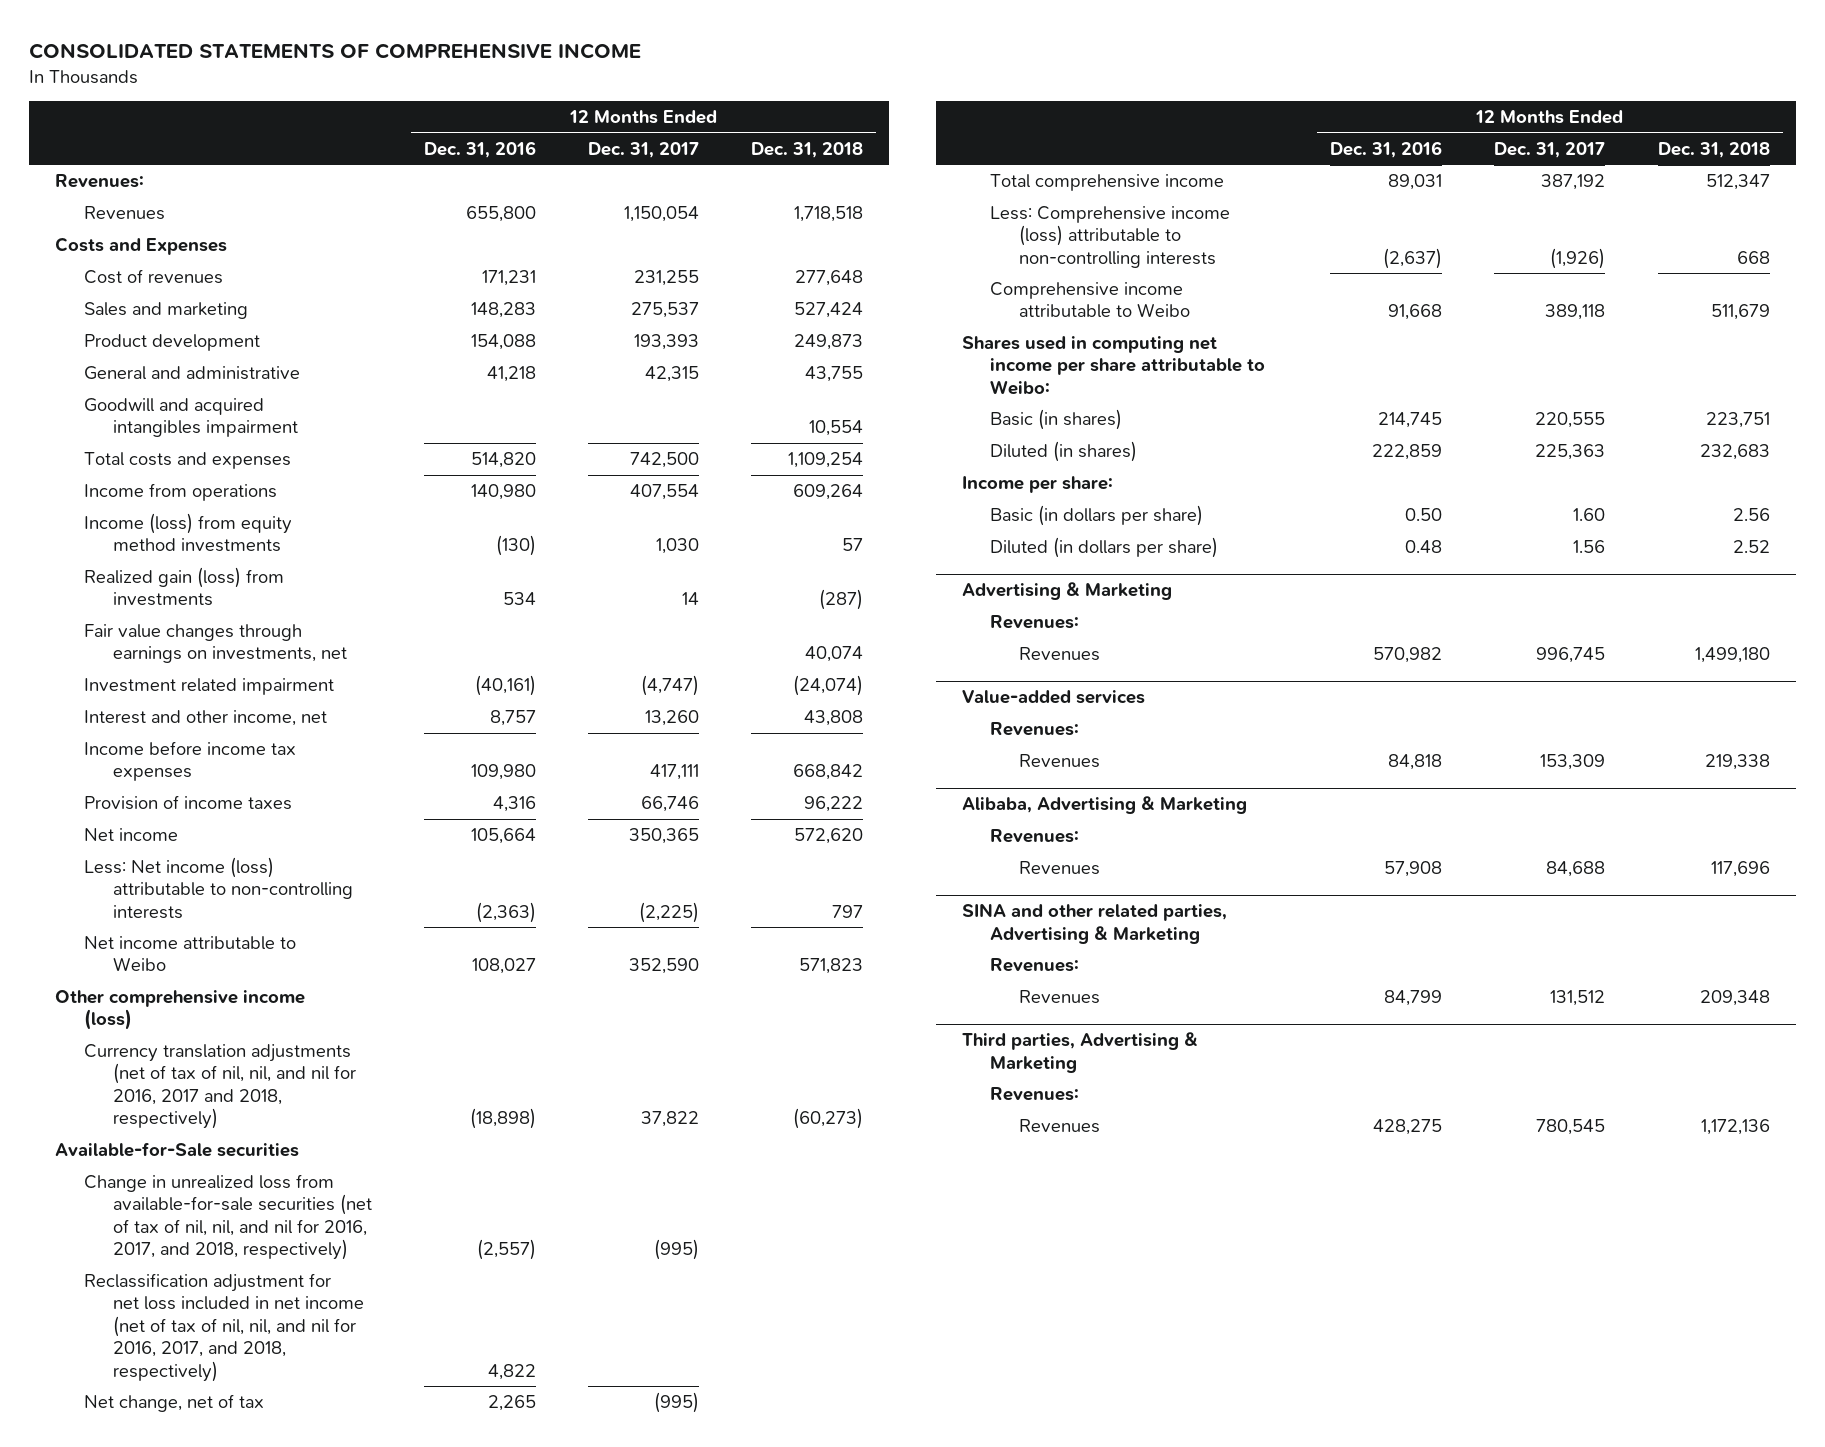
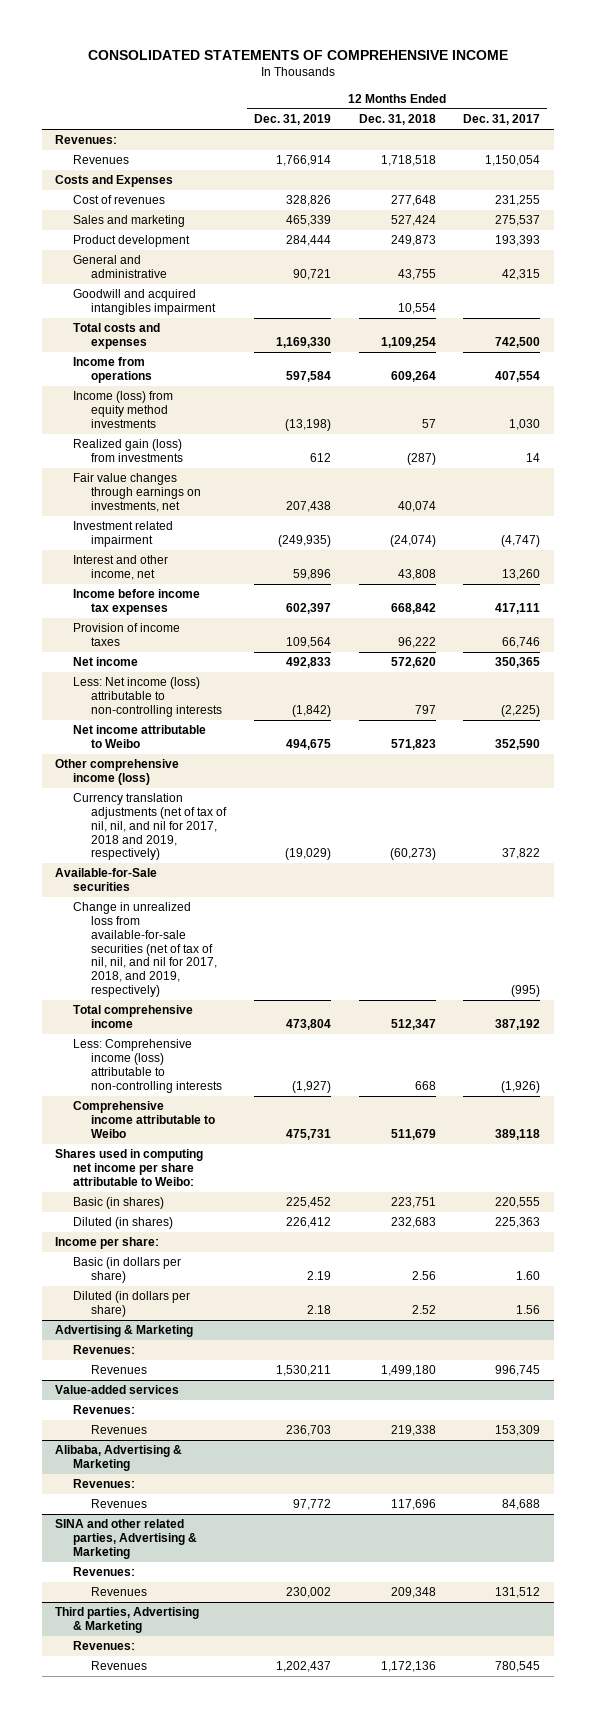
[423,140,536,158] Dec. 31, 2016 -> none
none -> [253,114,331,126] Dec. 31, 2019
[84,1044,356,1130] Currency translation adjustments (net of tax of nil, nil, and nil for 2016, 2017 and 2018, respectively) -> [73,793,228,861] Currency translation adjustments (net of tax of nil, nil, and nil for 2017, 2018 and 2019, respectively)
[84,1273,364,1382] Reclassification adjustment for net loss included in net income (net of tax of nil, nil, and nil for 2016, 2017, and 2018, respectively) -> none
[84,1394,265,1413] Net change, net of tax -> none
[84,1174,372,1261] Change in unrealized loss from available-for-sale securities (net of tax of nil, nil, and nil for 2016, 2017, and 2018, respectively) -> [73,902,218,997] Change in unrealized loss from available-for-sale securities (net of tax of nil, nil, and nil for 2017, 2018, and 2019, respectively)

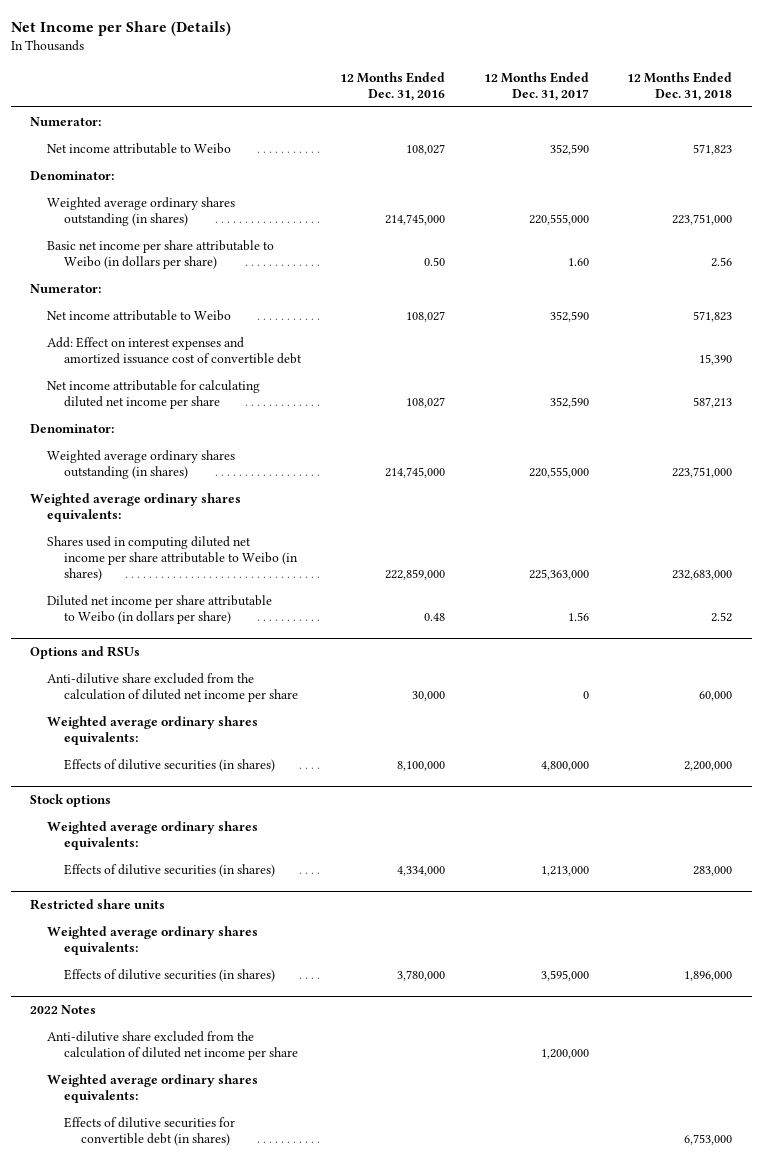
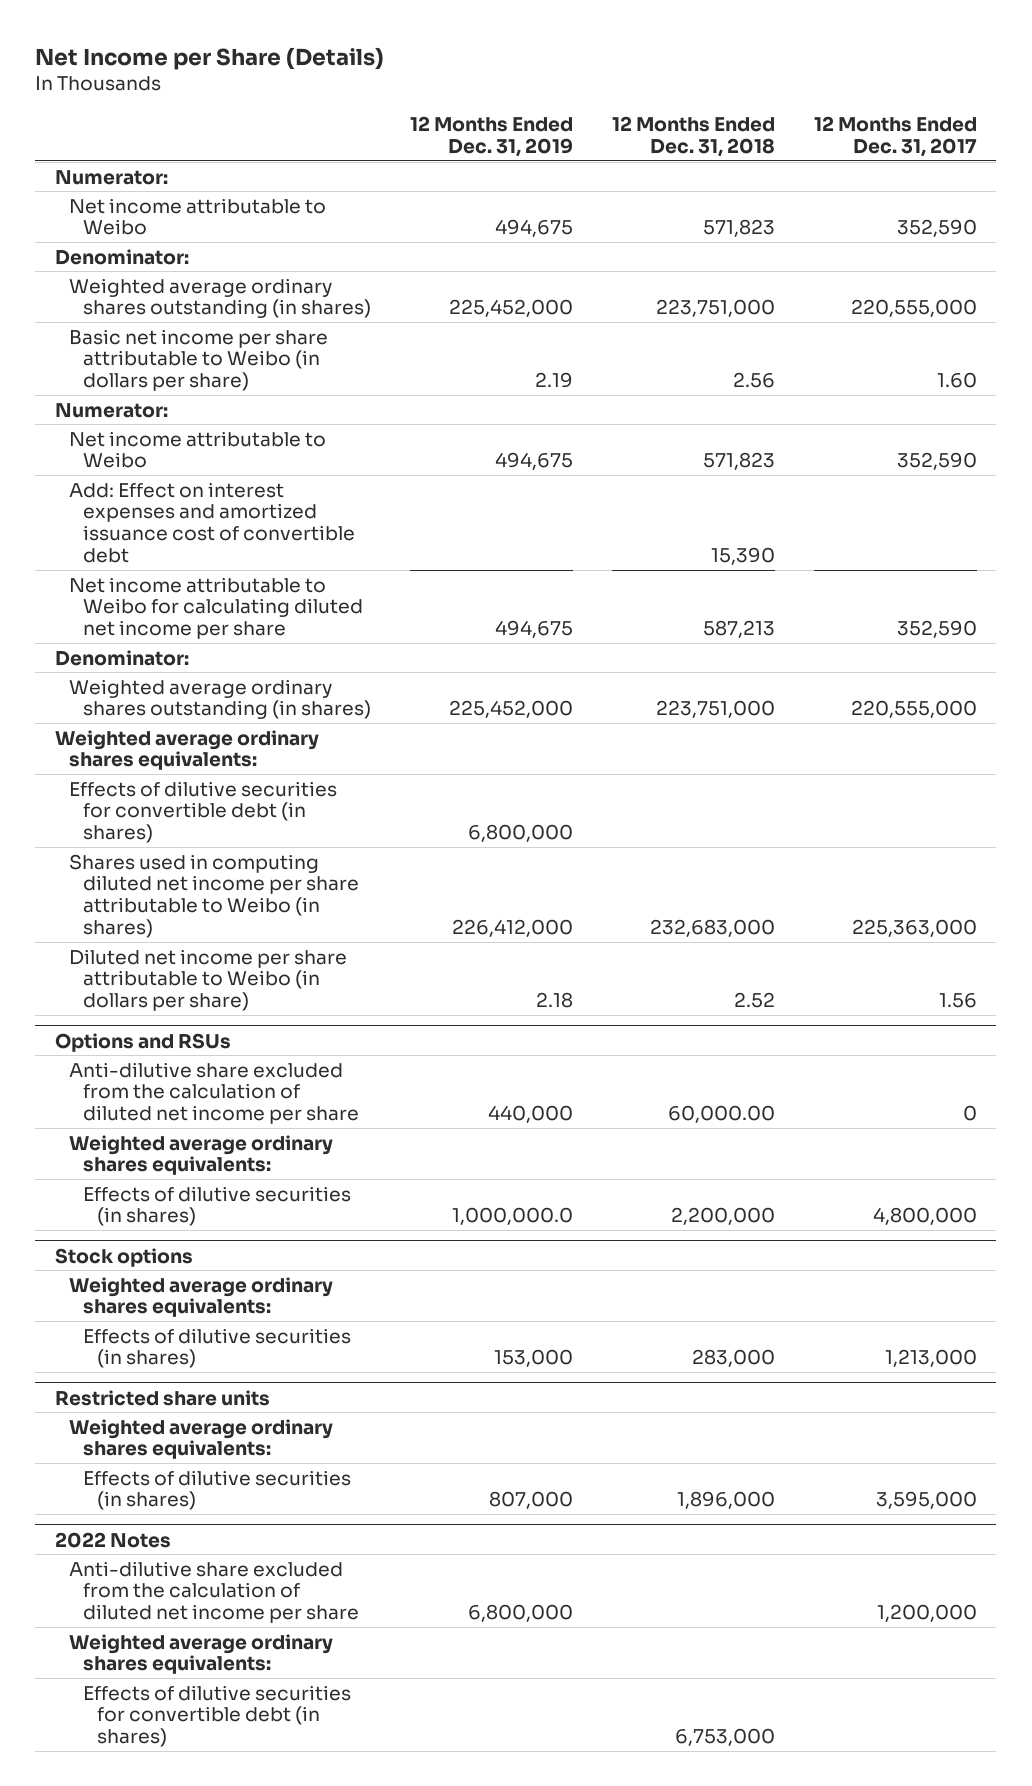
[339,71,445,101] 12 Months Ended Dec. 31, 2016 -> none
none -> [409,115,573,157] 12 Months Ended Dec. 31, 2019
[47,379,261,410] Net income attributable for calculating diluted net income per share -> [68,576,363,640] Net income attributable to Weibo for calculating diluted net income per share
none -> [68,780,337,844] Effects of dilutive securities for convertible debt (in shares)
[699,691,733,702] 60,000 -> [667,1105,775,1124] 60,000.00

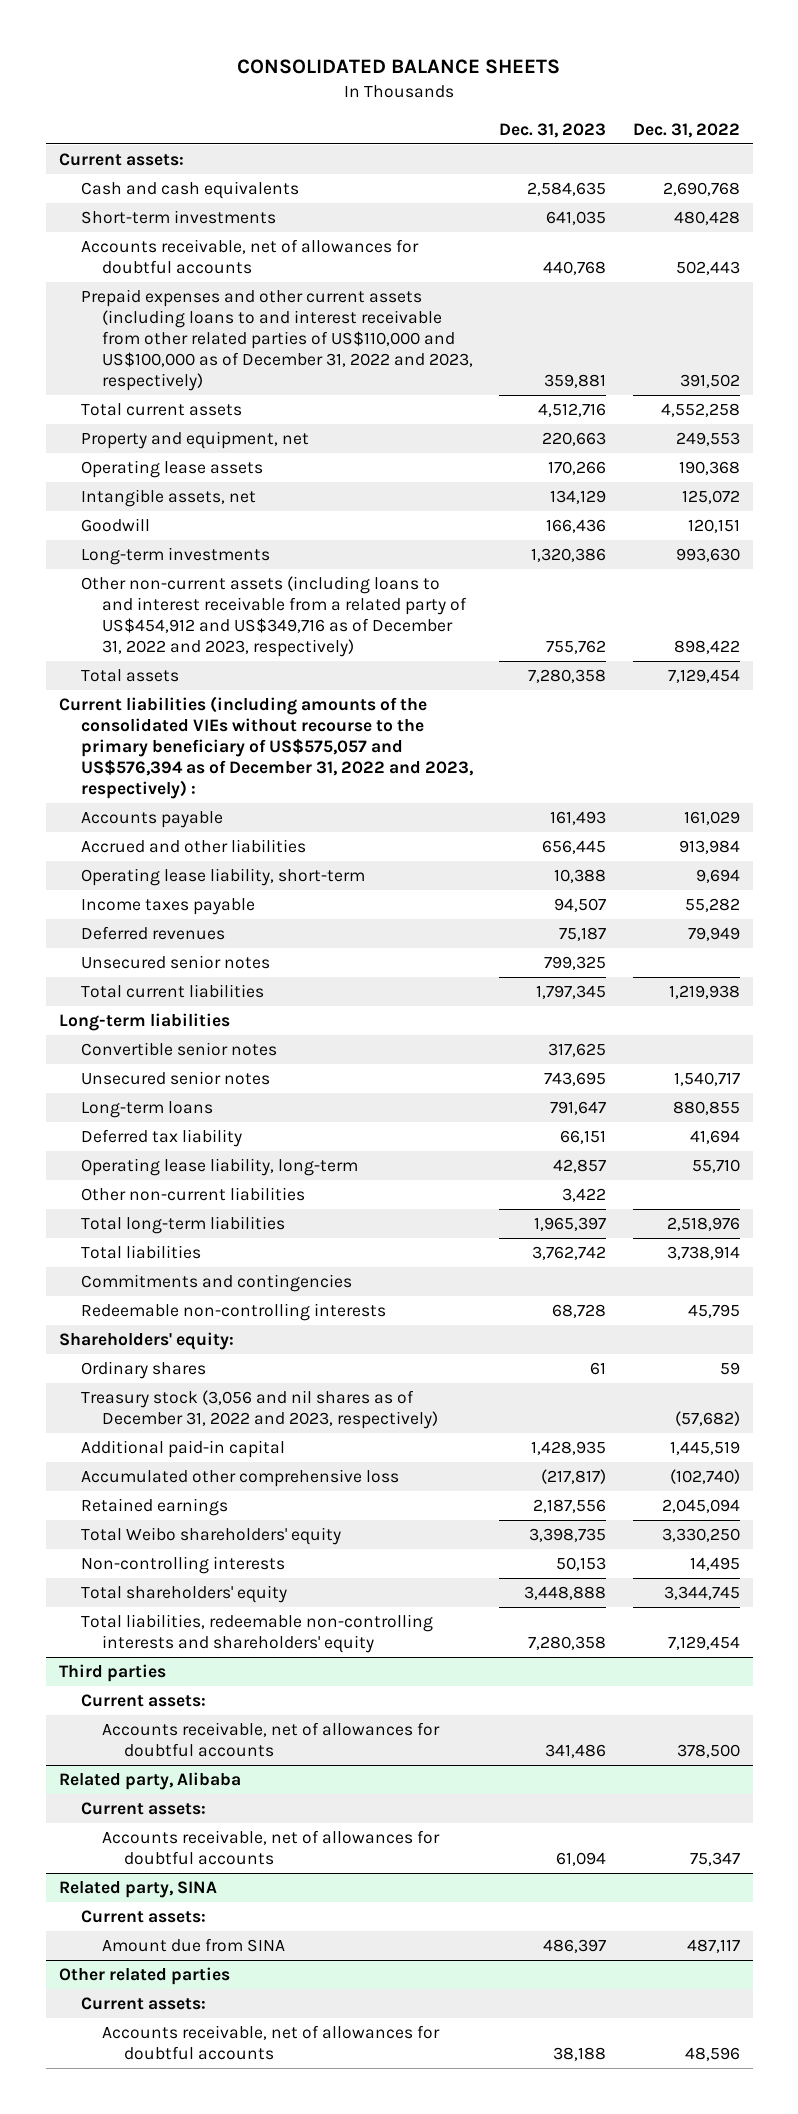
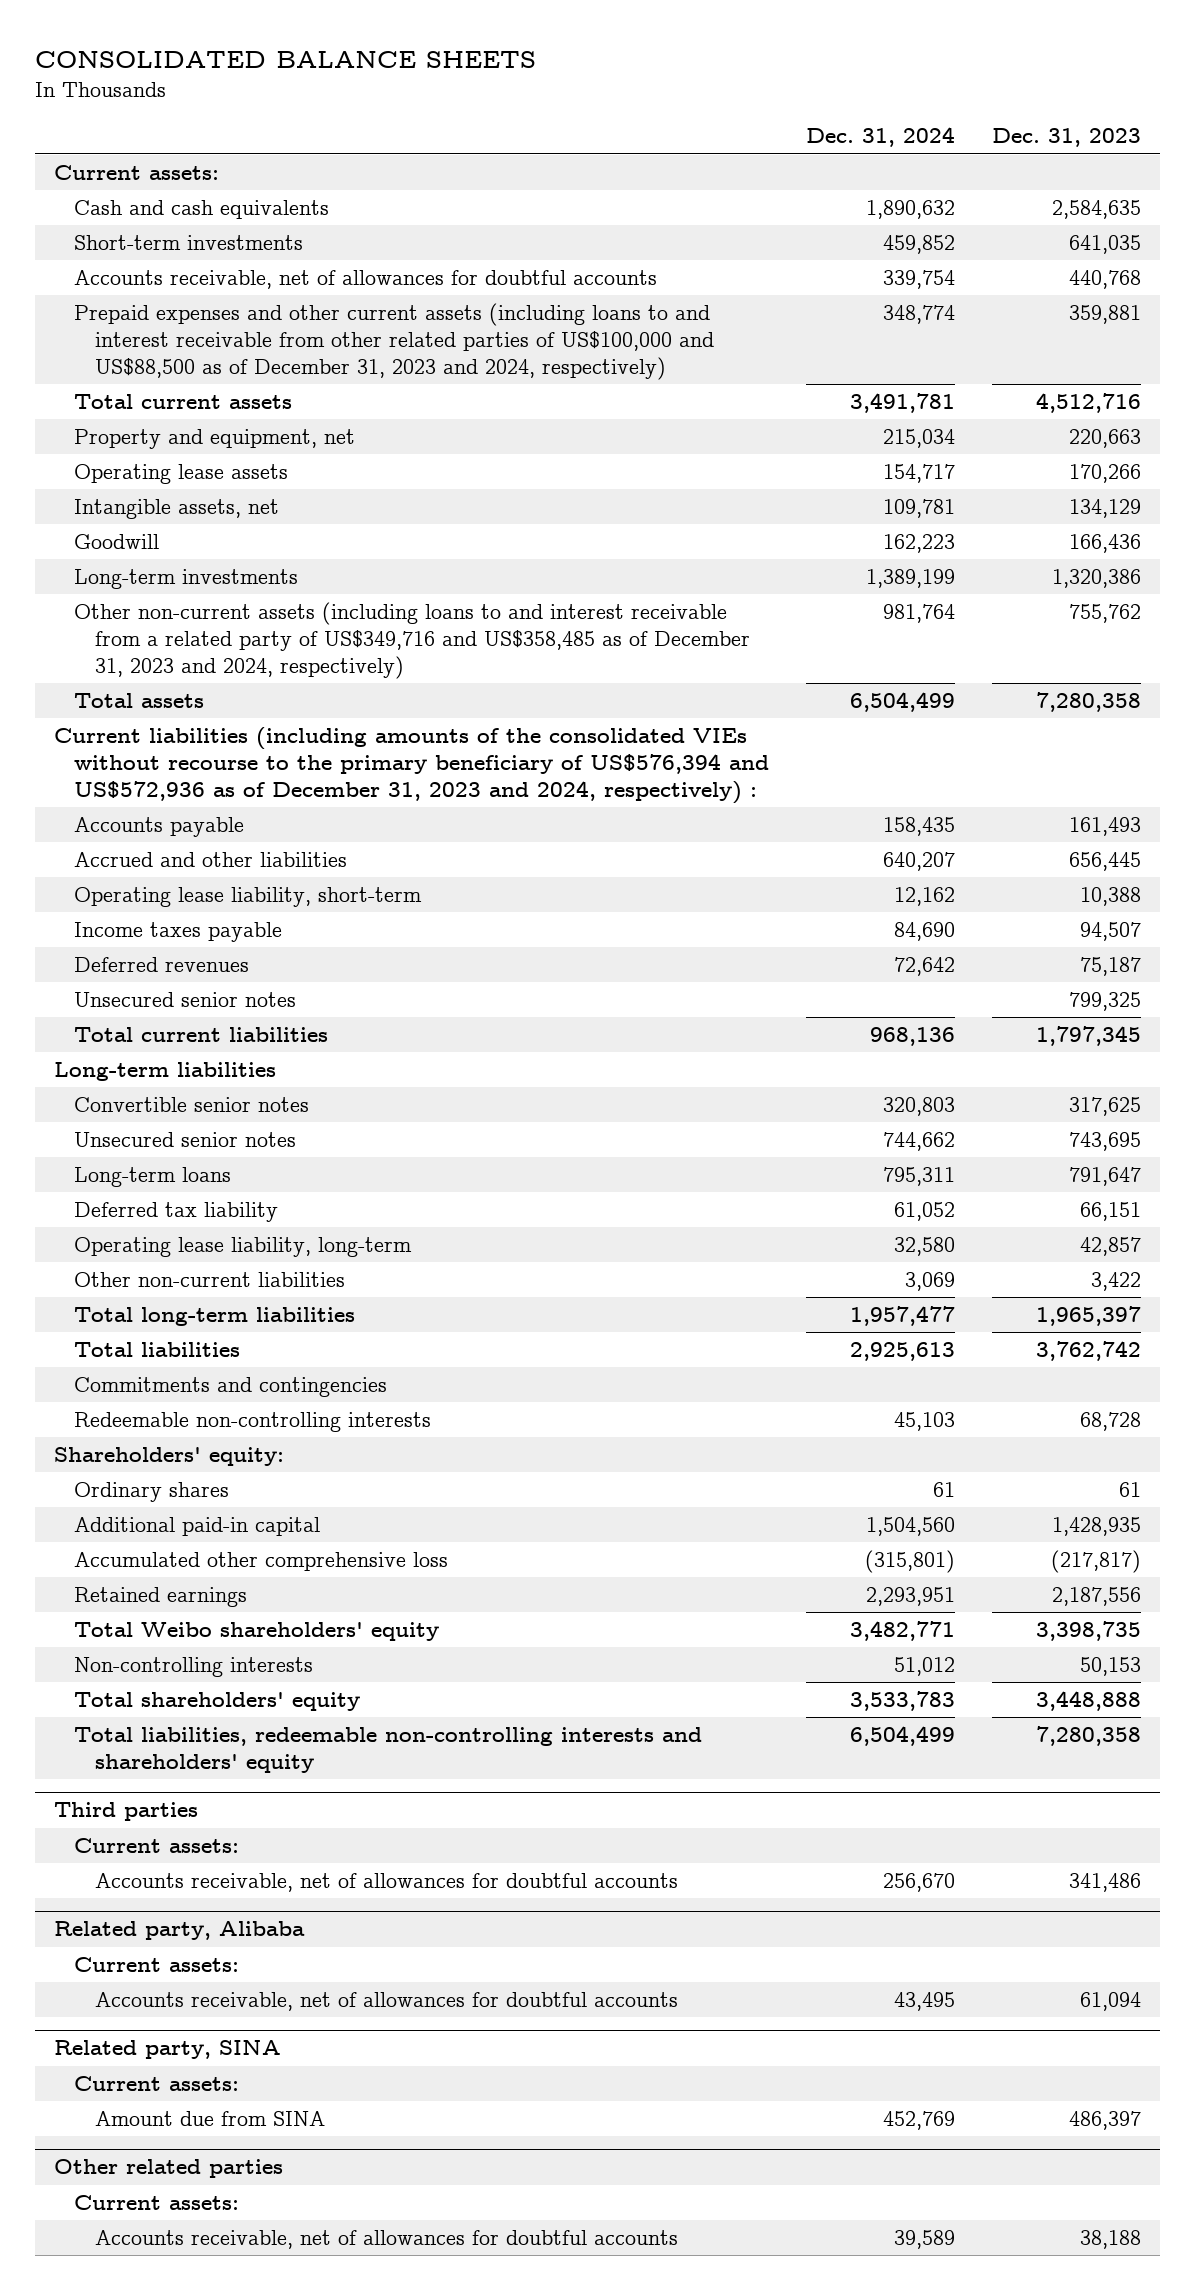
[632,122,740,138] Dec. 31, 2022 -> none
none -> [806,127,956,148] Dec. 31, 2024
[80,289,474,391] Prepaid expenses and other current assets (including loans to and interest receivable from other related parties of US$110,000 and US$100,000 as of December 31, 2022 and 2023, respectively) -> [74,303,714,380] Prepaid expenses and other current assets (including loans to and interest receivable from other related parties of US$100,000 and US$88,500 as of December 31, 2023 and 2024, respectively)
[80,576,468,657] Other non-current assets (including loans to and interest receivable from a related party of US$454,912 and US$349,716 as of December 31, 2022 and 2023, respectively) -> [74,602,750,679] Other non-current assets (including loans to and interest receivable from a related party of US$349,716 and US$358,485 as of December 31, 2023 and 2024, respectively)
[58,696,473,799] Current liabilities (including amounts of the consolidated VIEs without recourse to the primary beneficiary of US$575,057 and US$576,394 as of December 31, 2022 and 2023, respectively) : -> [53,727,770,804] Current liabilities (including amounts of the consolidated VIEs without recourse to the primary beneficiary of US$576,394 and US$572,936 as of December 31, 2023 and 2024, respectively) :
[80,1390,439,1430] Treasury stock (3,056 and nil shares as of December 31, 2022 and 2023, respectively) -> none

